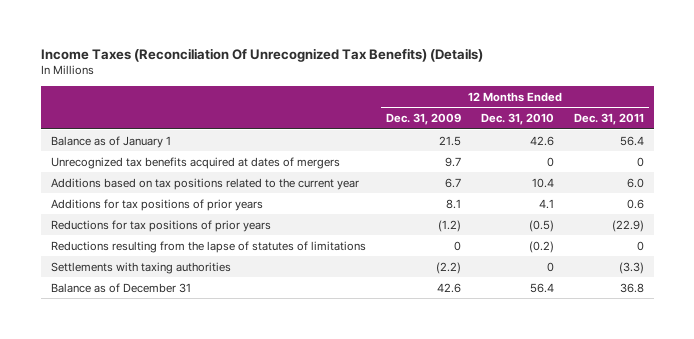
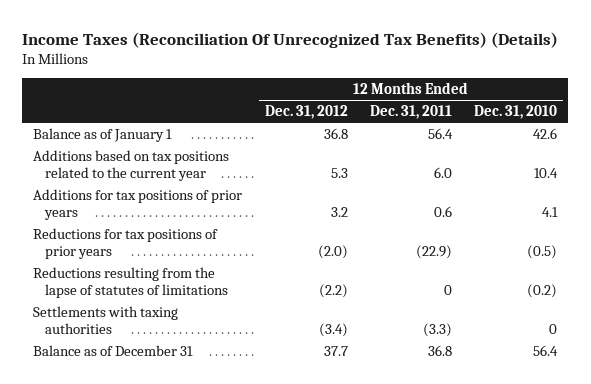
[385,113,461,126] Dec. 31, 2009 -> none
none -> [264,105,348,120] Dec. 31, 2012
[50,156,340,169] Unrecognized tax benefits acquired at dates of mergers -> none

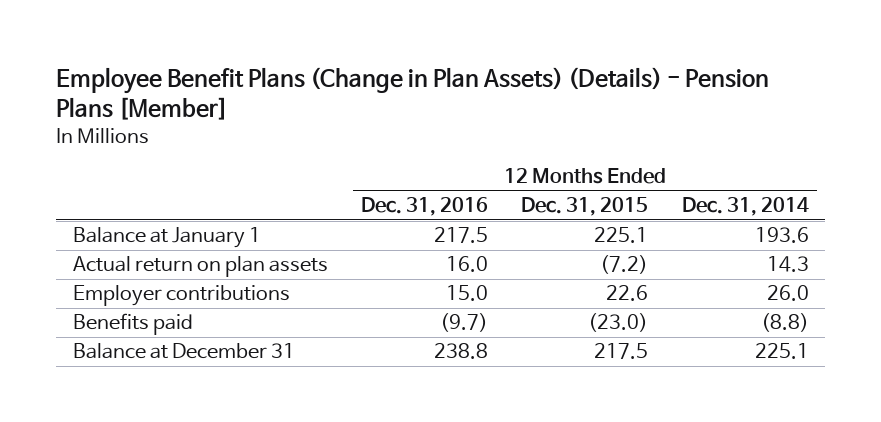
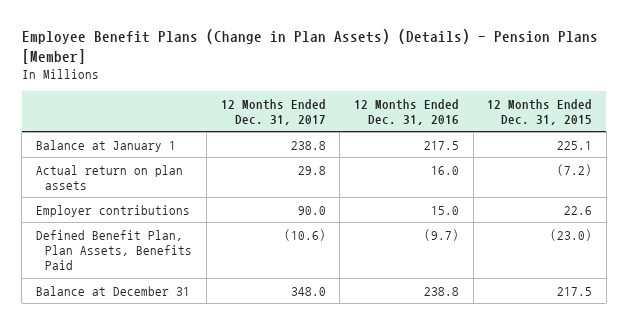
[681,197,809,217] Dec. 31, 2014 -> none
none -> [220,98,326,125] 12 Months Ended Dec. 31, 2017
[72,313,193,336] Benefits paid -> [35,229,193,270] Defined Benefit Plan, Plan Assets, Benefits Paid

